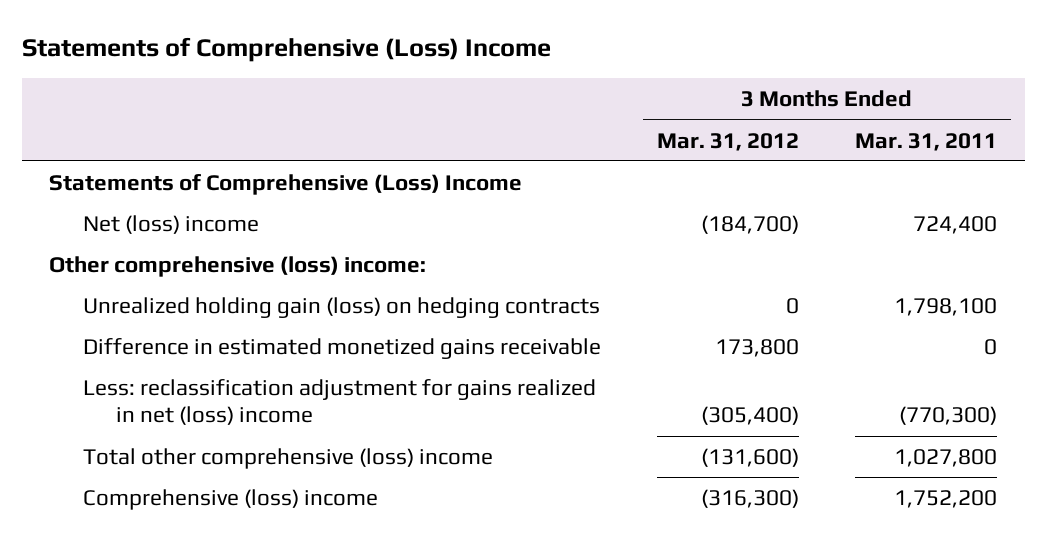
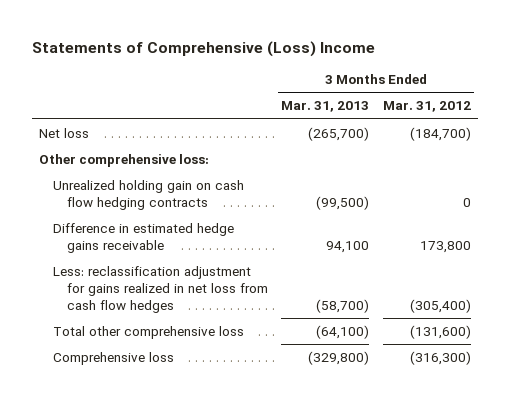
[854,132,997,151] Mar. 31, 2011 -> none
none -> [281,101,370,113] Mar. 31, 2013
[49,173,523,195] Statements of Comprehensive (Loss) Income -> none
[82,214,259,234] Net (loss) income -> [38,127,89,138] Net loss
[49,255,427,277] Other comprehensive (loss) income: -> [38,153,209,167] Other comprehensive loss:
[82,296,600,318] Unrealized holding gain (loss) on hedging contracts -> [53,179,245,210] Unrealized holding gain on cash flow hedging contracts
[82,337,601,359] Difference in estimated monetized gains receivable -> [53,222,235,253] Difference in estimated hedge gains receivable
[82,378,596,426] Less: reclassification adjustment for gains realized in net (loss) income -> [53,265,269,313] Less: reclassification adjustment for gains realized in net loss from cash flow hedges
[82,447,493,469] Total other comprehensive (loss) income -> [53,325,245,339] Total other comprehensive loss
[82,488,378,510] Comprehensive (loss) income -> [53,351,175,365] Comprehensive loss

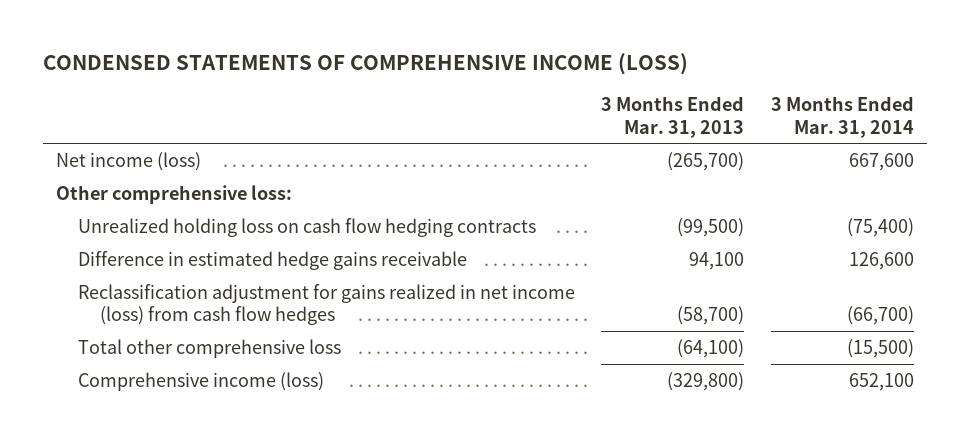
[32,40,376,57] Statements of Comprehensive (Loss) Income -> [42,53,688,76] CONDENSED STATEMENTS OF COMPREHENSIVE INCOME (LOSS)
[382,101,471,113] Mar. 31, 2012 -> none
none -> [770,95,914,138] 3 Months Ended Mar. 31, 2014
[38,127,89,138] Net loss -> [56,151,202,171] Net income (loss)
[53,179,245,210] Unrealized holding gain on cash flow hedging contracts -> [77,217,536,237] Unrealized holding loss on cash flow hedging contracts
[53,265,269,313] Less: reclassification adjustment for gains realized in net loss from cash flow hedges -> [77,283,575,326] Reclassification adjustment for gains realized in net income (loss) from cash flow hedges
[53,351,175,365] Comprehensive loss -> [77,371,324,391] Comprehensive income (loss)

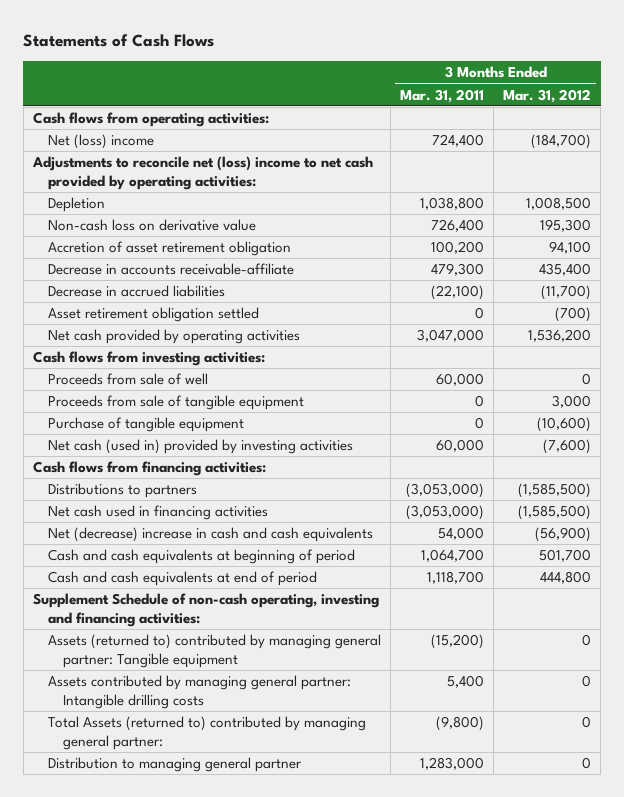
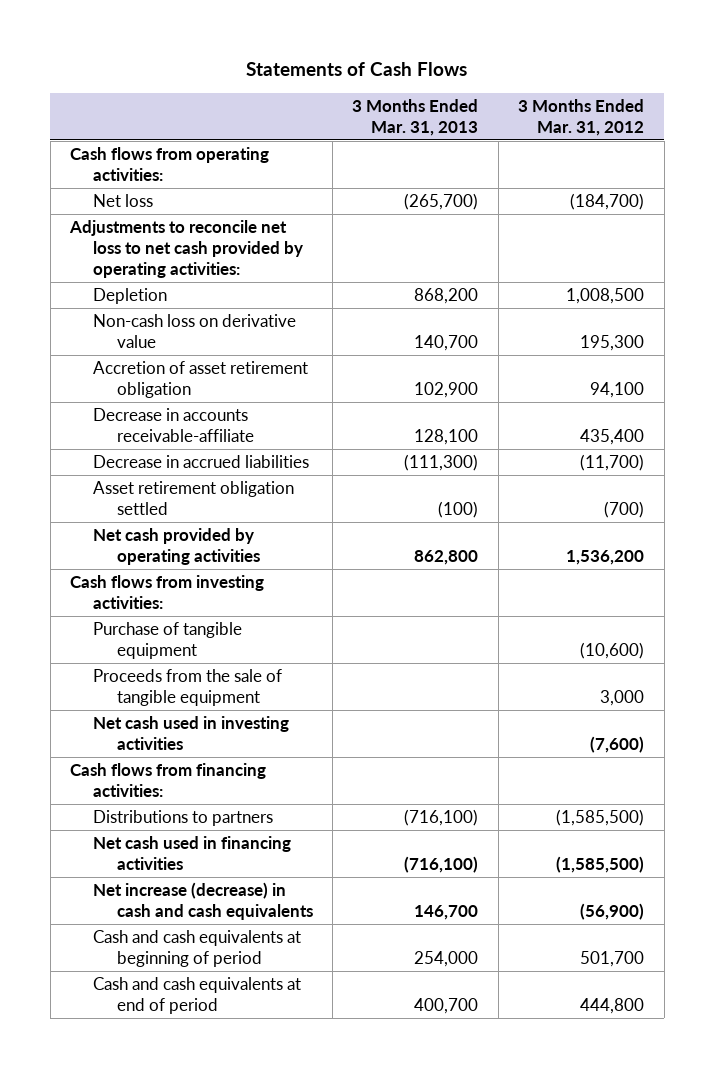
[400,88,485,103] Mar. 31, 2011 -> none
none -> [352,98,479,136] 3 Months Ended Mar. 31, 2013
[48,134,155,150] Net (loss) income -> [93,193,154,207] Net loss
[31,156,373,190] Adjustments to reconcile net (loss) income to net cash provided by operating activities: -> [69,219,304,279] Adjustments to reconcile net loss to net cash provided by operating activities:
[48,373,209,386] Proceeds from sale of well -> none
[48,395,305,411] Proceeds from sale of tangible equipment -> none
none -> [93,668,283,707] Proceeds from the sale of tangible equipment
[48,439,354,455] Net cash (used in) provided by investing activities -> [93,715,290,751] Net cash used in investing activities
[48,527,374,543] Net (decrease) increase in cash and cash equivalents -> [93,881,313,921] Net increase (decrease) in cash and cash equivalents
[32,593,379,627] Supplement Schedule of non-cash operating, investing and financing activities: -> none
[48,634,382,668] Assets (returned to) contributed by managing general partner: Tangible equipment -> none
[48,675,352,709] Assets contributed by managing general partner: Intangible drilling costs -> none
[48,716,367,750] Total Assets (returned to) contributed by managing general partner: -> none
[48,757,303,773] Distribution to managing general partner -> none

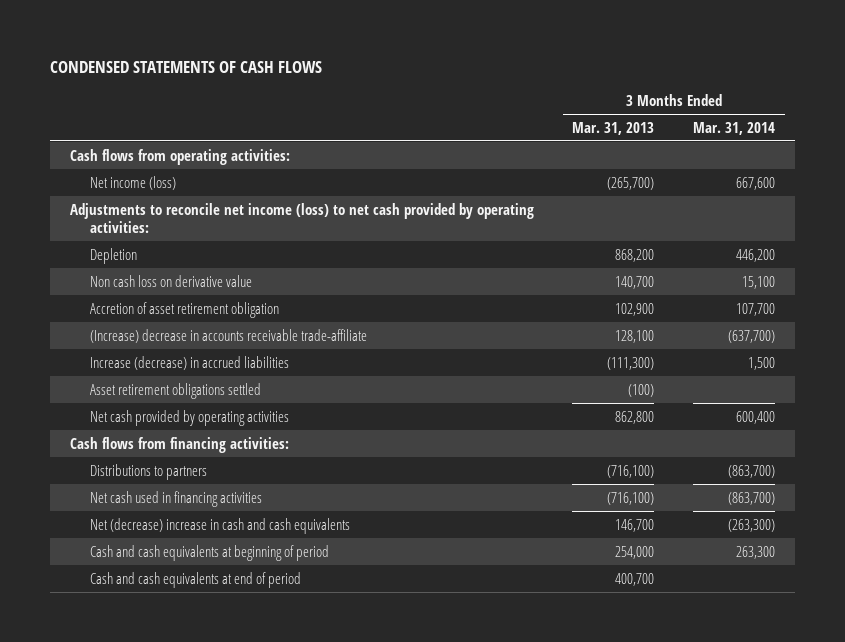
[246,62,468,77] Statements of Cash Flows -> [50,60,323,73] CONDENSED STATEMENTS OF CASH FLOWS
[518,98,645,136] 3 Months Ended Mar. 31, 2012 -> none
none -> [693,121,776,135] Mar. 31, 2014
[93,193,154,207] Net loss -> [89,175,176,190] Net income (loss)
[69,219,304,279] Adjustments to reconcile net loss to net cash provided by operating activities: -> [69,202,534,233] Adjustments to reconcile net income (loss) to net cash provided by operating activities:
[93,313,297,349] Non-cash loss on derivative value -> [89,274,252,287] Non cash loss on derivative value
[93,407,254,443] Decrease in accounts receivable-affiliate -> [89,328,367,343] (Increase) decrease in accounts receivable trade-affiliate
[93,454,310,468] Decrease in accrued liabilities -> [89,355,289,370] Increase (decrease) in accrued liabilities
[93,480,295,516] Asset retirement obligation settled -> [89,382,261,399] Asset retirement obligations settled
[70,574,265,610] Cash flows from investing activities: -> none
[93,621,243,660] Purchase of tangible equipment -> none
[93,668,283,707] Proceeds from the sale of tangible equipment -> none
[93,715,290,751] Net cash used in investing activities -> none
[93,881,313,921] Net increase (decrease) in cash and cash equivalents -> [89,517,350,534] Net (decrease) increase in cash and cash equivalents

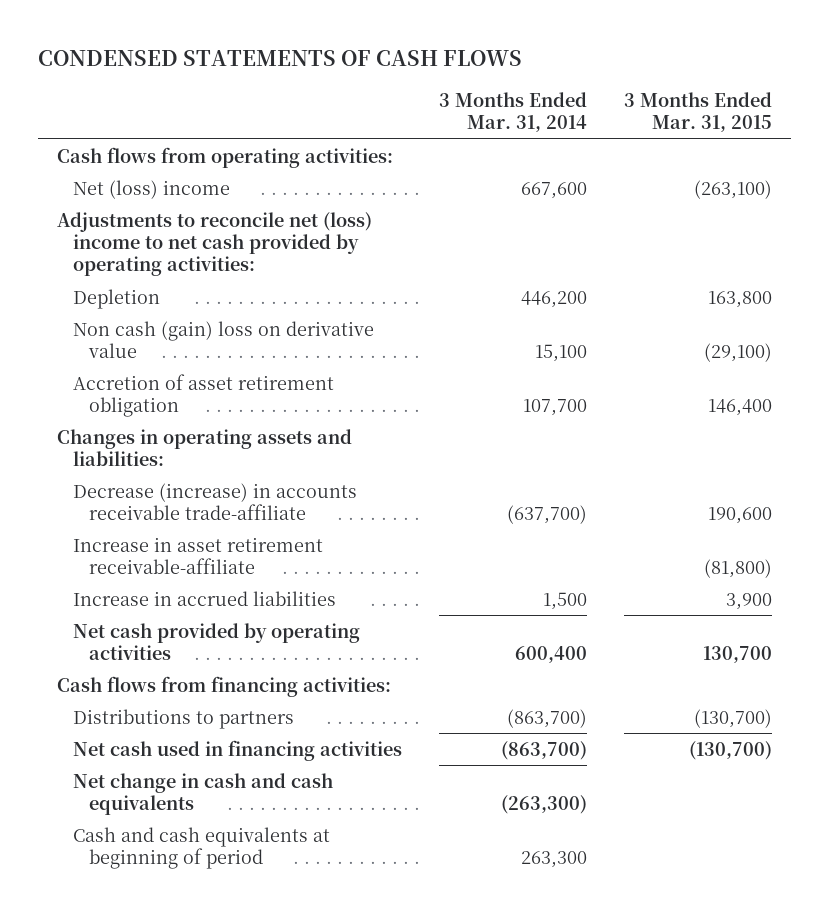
[572,121,655,135] Mar. 31, 2013 -> none
none -> [624,91,773,133] 3 Months Ended Mar. 31, 2015
[89,175,176,190] Net income (loss) -> [72,179,230,199] Net (loss) income
[69,202,534,233] Adjustments to reconcile net income (loss) to net cash provided by operating activities: -> [56,211,372,277] Adjustments to reconcile net (loss) income to net cash provided by operating activities:
[89,274,252,287] Non cash loss on derivative value -> [72,320,374,358] Non cash (gain) loss on derivative value
[89,382,261,399] Asset retirement obligations settled -> none
none -> [56,428,352,466] Changes in operating assets and liabilities:
[89,328,367,343] (Increase) decrease in accounts receivable trade-affiliate -> [72,482,357,520] Decrease (increase) in accounts receivable trade-affiliate
none -> [72,536,323,574] Increase in asset retirement receivable-affiliate
[89,355,289,370] Increase (decrease) in accrued liabilities -> [72,590,336,606] Increase in accrued liabilities
[89,517,350,534] Net (decrease) increase in cash and cash equivalents -> [72,772,333,815] Net change in cash and cash equivalents
[89,571,301,588] Cash and cash equivalents at end of period -> none

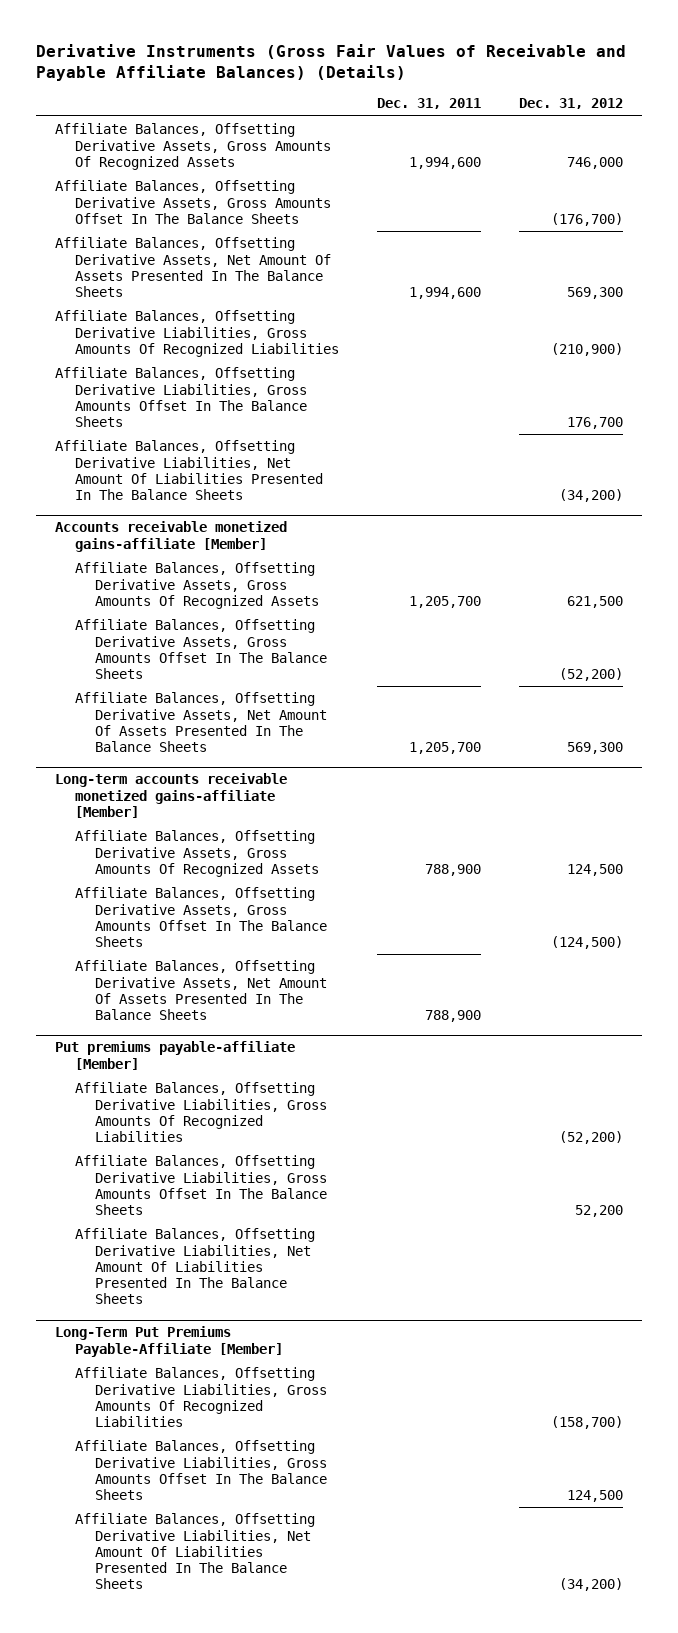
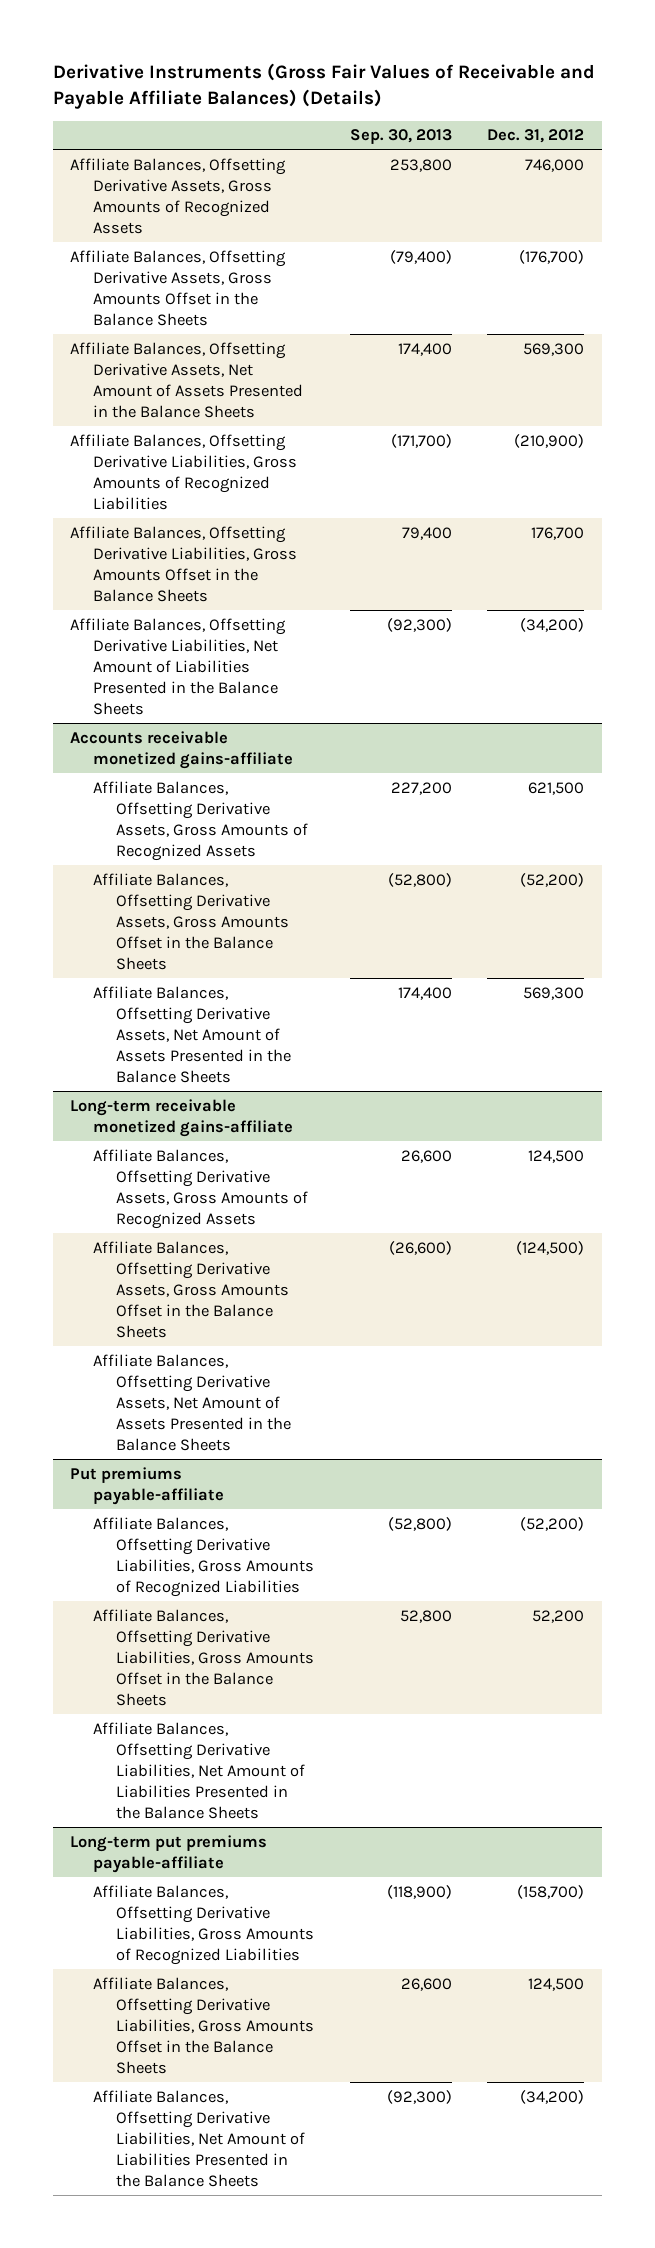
[377,98,482,110] Dec. 31, 2011 -> none
none -> [349,129,452,145] Sep. 30, 2013
[54,123,332,170] Affiliate Balances, Offsetting Derivative Assets, Gross Amounts Of Recognized Assets -> [70,157,287,234] Affiliate Balances, Offsetting Derivative Assets, Gross Amounts of Recognized Assets
[54,180,332,224] Affiliate Balances, Offsetting Derivative Assets, Gross Amounts Offset In The Balance Sheets -> [70,249,287,326] Affiliate Balances, Offsetting Derivative Assets, Gross Amounts Offset in the Balance Sheets
[54,237,332,297] Affiliate Balances, Offsetting Derivative Assets, Net Amount Of Assets Presented In The Balance Sheets -> [70,341,304,418] Affiliate Balances, Offsetting Derivative Assets, Net Amount of Assets Presented in the Balance Sheets
[54,310,340,357] Affiliate Balances, Offsetting Derivative Liabilities, Gross Amounts Of Recognized Liabilities -> [70,433,298,510] Affiliate Balances, Offsetting Derivative Liabilities, Gross Amounts of Recognized Liabilities
[54,367,308,427] Affiliate Balances, Offsetting Derivative Liabilities, Gross Amounts Offset In The Balance Sheets -> [70,525,298,602] Affiliate Balances, Offsetting Derivative Liabilities, Gross Amounts Offset in the Balance Sheets
[54,440,324,500] Affiliate Balances, Offsetting Derivative Liabilities, Net Amount Of Liabilities Presented In The Balance Sheets -> [70,617,287,716] Affiliate Balances, Offsetting Derivative Liabilities, Net Amount of Liabilities Presented in the Balance Sheets
[54,521,287,552] Accounts receivable monetized gains-affiliate [Member] -> [70,730,294,769] Accounts receivable monetized gains-affiliate
[75,562,320,609] Affiliate Balances, Offsetting Derivative Assets, Gross Amounts Of Recognized Assets -> [93,780,309,861] Affiliate Balances, Offsetting Derivative Assets, Gross Amounts of Recognized Assets
[75,619,328,679] Affiliate Balances, Offsetting Derivative Assets, Gross Amounts Offset In The Balance Sheets -> [93,872,290,971] Affiliate Balances, Offsetting Derivative Assets, Gross Amounts Offset in the Balance Sheets
[75,692,328,752] Affiliate Balances, Offsetting Derivative Assets, Net Amount Of Assets Presented In The Balance Sheets -> [93,985,292,1084] Affiliate Balances, Offsetting Derivative Assets, Net Amount of Assets Presented in the Balance Sheets
[54,773,287,818] Long-term accounts receivable monetized gains-affiliate [Member] -> [70,1098,294,1137] Long-term receivable monetized gains-affiliate
[75,830,320,877] Affiliate Balances, Offsetting Derivative Assets, Gross Amounts Of Recognized Assets -> [93,1148,309,1229] Affiliate Balances, Offsetting Derivative Assets, Gross Amounts of Recognized Assets
[75,887,328,947] Affiliate Balances, Offsetting Derivative Assets, Gross Amounts Offset In The Balance Sheets -> [93,1240,290,1339] Affiliate Balances, Offsetting Derivative Assets, Gross Amounts Offset in the Balance Sheets
[75,960,328,1020] Affiliate Balances, Offsetting Derivative Assets, Net Amount Of Assets Presented In The Balance Sheets -> [93,1353,292,1452] Affiliate Balances, Offsetting Derivative Assets, Net Amount of Assets Presented in the Balance Sheets
[54,1041,295,1070] Put premiums payable-affiliate [Member] -> [70,1466,225,1505] Put premiums payable-affiliate
[75,1082,328,1142] Affiliate Balances, Offsetting Derivative Liabilities, Gross Amounts Of Recognized Liabilities -> [93,1516,315,1597] Affiliate Balances, Offsetting Derivative Liabilities, Gross Amounts of Recognized Liabilities
[75,1155,328,1215] Affiliate Balances, Offsetting Derivative Liabilities, Gross Amounts Offset In The Balance Sheets -> [93,1608,315,1707] Affiliate Balances, Offsetting Derivative Liabilities, Gross Amounts Offset in the Balance Sheets
[75,1228,316,1305] Affiliate Balances, Offsetting Derivative Liabilities, Net Amount Of Liabilities Presented In The Balance Sheets -> [93,1721,306,1820] Affiliate Balances, Offsetting Derivative Liabilities, Net Amount of Liabilities Presented in the Balance Sheets
[54,1326,284,1357] Long-Term Put Premiums Payable-Affiliate [Member] -> [70,1834,268,1873] Long-term put premiums payable-affiliate
[75,1367,328,1427] Affiliate Balances, Offsetting Derivative Liabilities, Gross Amounts Of Recognized Liabilities -> [93,1884,315,1965] Affiliate Balances, Offsetting Derivative Liabilities, Gross Amounts of Recognized Liabilities
[75,1440,328,1500] Affiliate Balances, Offsetting Derivative Liabilities, Gross Amounts Offset In The Balance Sheets -> [93,1976,315,2075] Affiliate Balances, Offsetting Derivative Liabilities, Gross Amounts Offset in the Balance Sheets
[75,1513,316,1590] Affiliate Balances, Offsetting Derivative Liabilities, Net Amount Of Liabilities Presented In The Balance Sheets -> [93,2089,306,2188] Affiliate Balances, Offsetting Derivative Liabilities, Net Amount of Liabilities Presented in the Balance Sheets

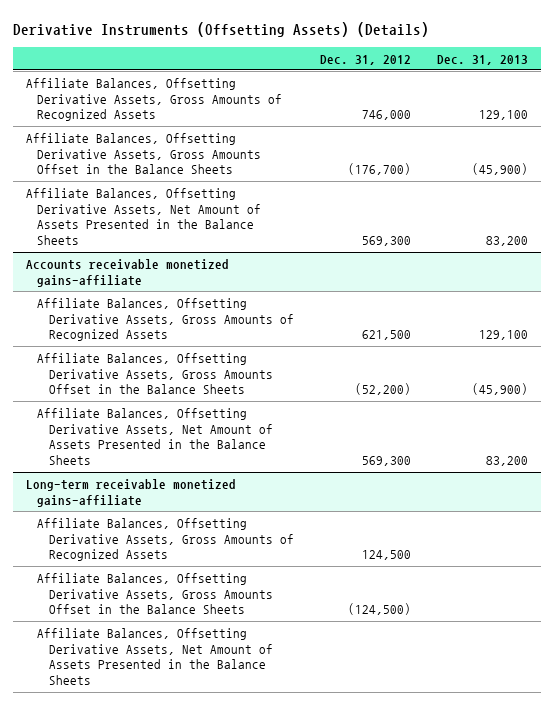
[52,63,595,110] Derivative Instruments (Gross Fair Values of Receivable and Payable Affiliate Balances) (Details) -> [13,21,430,37] Derivative Instruments (Offsetting Assets) (Details)
[349,129,452,145] Sep. 30, 2013 -> none
none -> [436,54,528,65] Dec. 31, 2013
[70,433,298,510] Affiliate Balances, Offsetting Derivative Liabilities, Gross Amounts of Recognized Liabilities -> none
[70,525,298,602] Affiliate Balances, Offsetting Derivative Liabilities, Gross Amounts Offset in the Balance Sheets -> none
[70,617,287,716] Affiliate Balances, Offsetting Derivative Liabilities, Net Amount of Liabilities Presented in the Balance Sheets -> none
[70,1466,225,1505] Put premiums payable-affiliate -> none
[93,1516,315,1597] Affiliate Balances, Offsetting Derivative Liabilities, Gross Amounts of Recognized Liabilities -> none
[93,1608,315,1707] Affiliate Balances, Offsetting Derivative Liabilities, Gross Amounts Offset in the Balance Sheets -> none
[93,1721,306,1820] Affiliate Balances, Offsetting Derivative Liabilities, Net Amount of Liabilities Presented in the Balance Sheets -> none
[70,1834,268,1873] Long-term put premiums payable-affiliate -> none
[93,1884,315,1965] Affiliate Balances, Offsetting Derivative Liabilities, Gross Amounts of Recognized Liabilities -> none
[93,1976,315,2075] Affiliate Balances, Offsetting Derivative Liabilities, Gross Amounts Offset in the Balance Sheets -> none
[93,2089,306,2188] Affiliate Balances, Offsetting Derivative Liabilities, Net Amount of Liabilities Presented in the Balance Sheets -> none

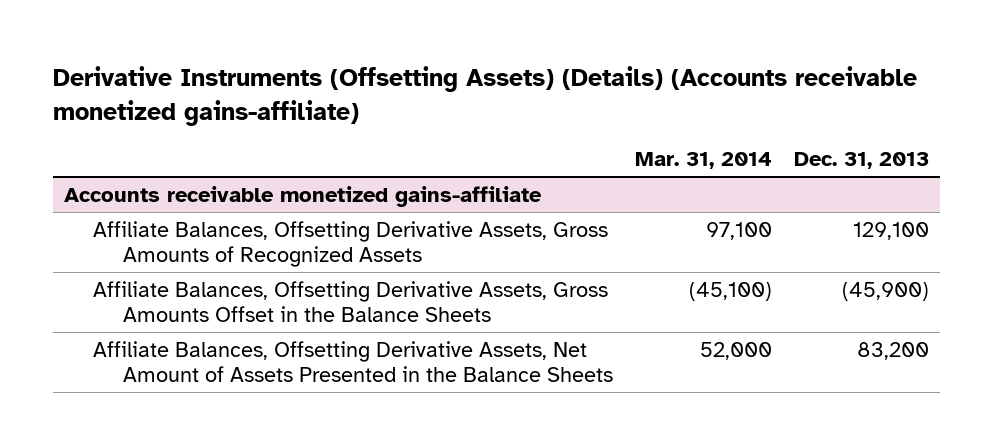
[13,21,430,37] Derivative Instruments (Offsetting Assets) (Details) -> [53,66,918,126] Derivative Instruments (Offsetting Assets) (Details) (Accounts receivable monetized gains-affiliate)
[319,54,411,65] Dec. 31, 2012 -> none
none -> [634,151,772,169] Mar. 31, 2014
[26,77,283,122] Affiliate Balances, Offsetting Derivative Assets, Gross Amounts of Recognized Assets -> none
[26,132,262,175] Affiliate Balances, Offsetting Derivative Assets, Gross Amounts Offset in the Balance Sheets -> none
[26,187,262,246] Affiliate Balances, Offsetting Derivative Assets, Net Amount of Assets Presented in the Balance Sheets -> none
[26,478,237,507] Long-term receivable monetized gains-affiliate -> none
[37,517,294,562] Affiliate Balances, Offsetting Derivative Assets, Gross Amounts of Recognized Assets -> none
[37,572,273,615] Affiliate Balances, Offsetting Derivative Assets, Gross Amounts Offset in the Balance Sheets -> none
[37,627,273,686] Affiliate Balances, Offsetting Derivative Assets, Net Amount of Assets Presented in the Balance Sheets -> none

